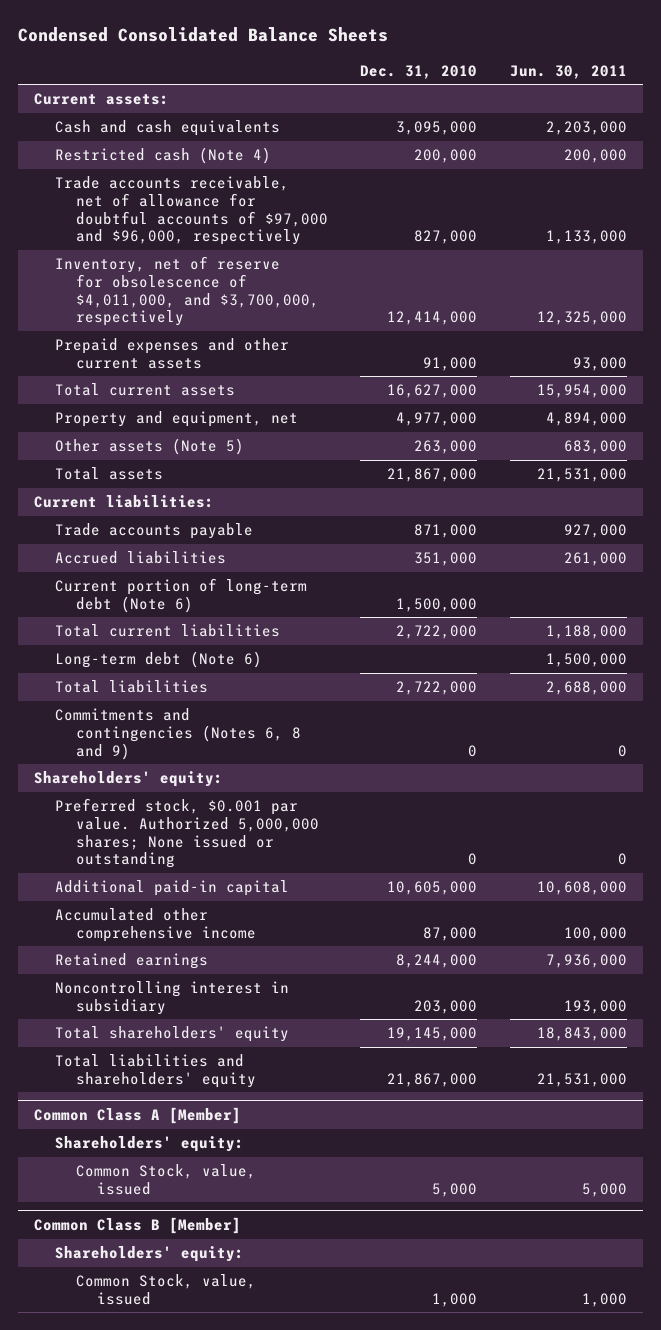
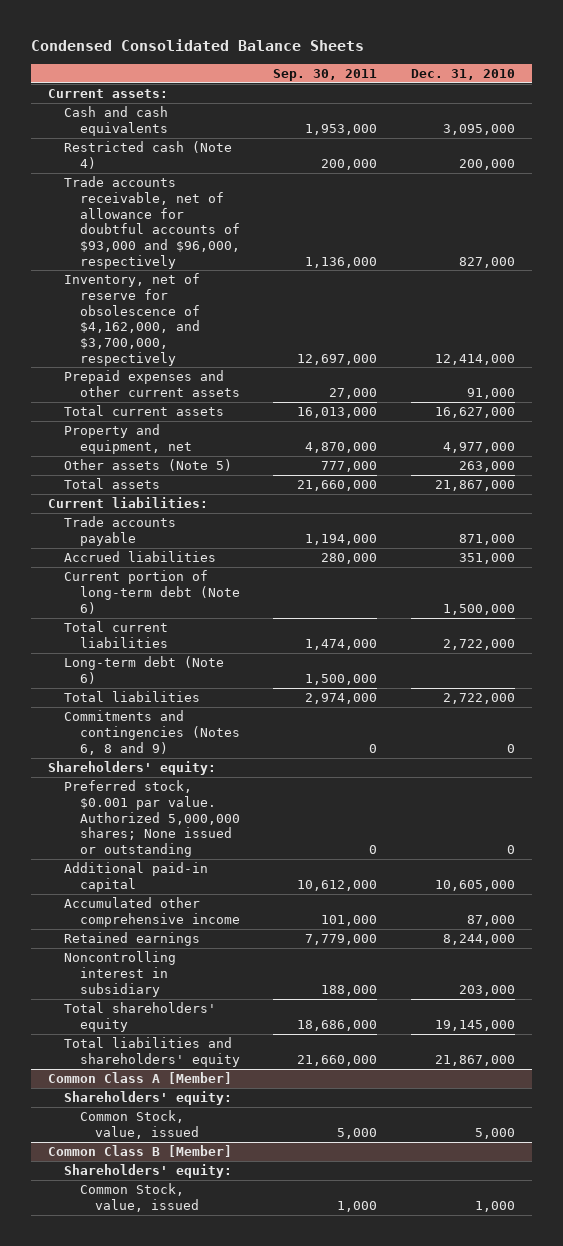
[509,64,627,79] Jun. 30, 2011 -> none
none -> [273,68,378,81] Sep. 30, 2011
[55,176,329,246] Trade accounts receivable, net of allowance for doubtful accounts of $97,000 and $96,000, respectively -> [63,176,240,269] Trade accounts receivable, net of allowance for doubtful accounts of $93,000 and $96,000, respectively
[55,256,320,327] Inventory, net of reserve for obsolescence of $4,011,000, and $3,700,000, respectively -> [63,273,200,366] Inventory, net of reserve for obsolescence of $4,162,000, and $3,700,000, respectively

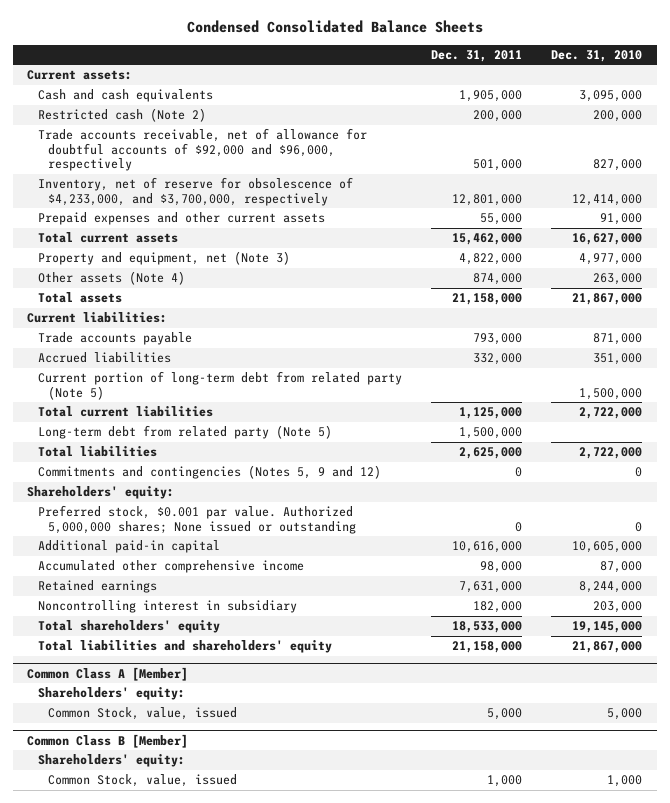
[273,68,378,81] Sep. 30, 2011 -> none
none -> [430,49,522,62] Dec. 31, 2011
[63,141,232,169] Restricted cash (Note 4) -> [37,108,206,123] Restricted cash (Note 2)
[63,176,240,269] Trade accounts receivable, net of allowance for doubtful accounts of $93,000 and $96,000, respectively -> [37,128,367,172] Trade accounts receivable, net of allowance for doubtful accounts of $92,000 and $96,000, respectively
[63,273,200,366] Inventory, net of reserve for obsolescence of $4,162,000, and $3,700,000, respectively -> [37,177,353,206] Inventory, net of reserve for obsolescence of $4,233,000, and $3,700,000, respectively
[63,424,192,454] Property and equipment, net -> [37,251,290,266] Property and equipment, net (Note 3)
[63,459,232,472] Other assets (Note 5) -> [37,271,185,286] Other assets (Note 4)
[63,570,240,614] Current portion of long-term debt (Note 6) -> [37,371,402,400] Current portion of long-term debt from related party (Note 5)
[63,656,224,684] Long-term debt (Note 6) -> [37,425,332,440] Long-term debt from related party (Note 5)
[63,710,240,755] Commitments and contingencies (Notes 6, 8 and 9) -> [37,465,381,480] Commitments and contingencies (Notes 5, 9 and 12)

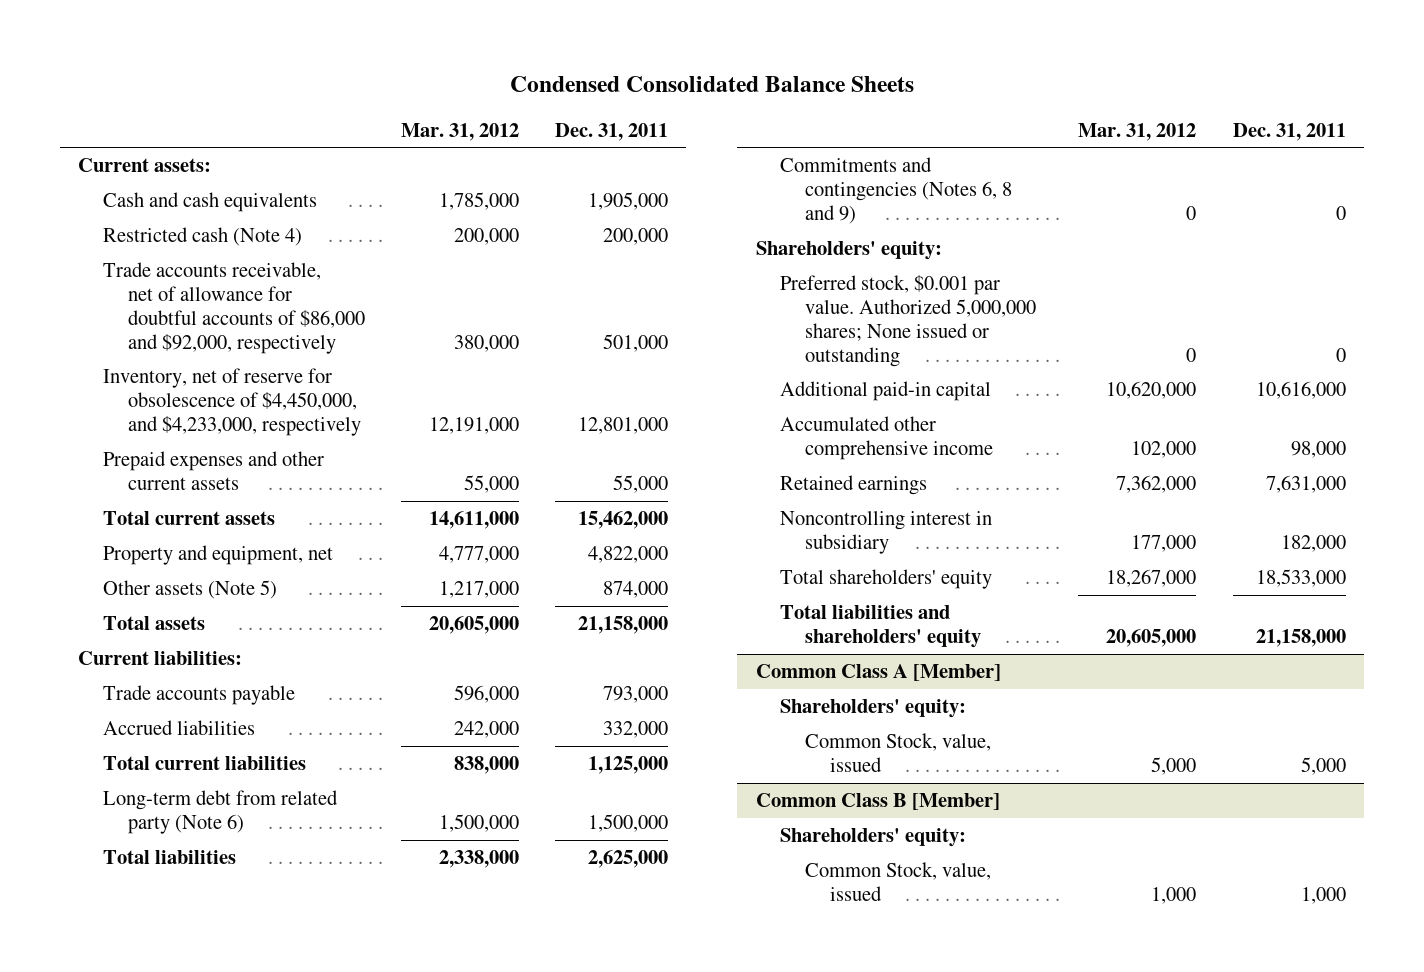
[551,49,643,62] Dec. 31, 2010 -> none
none -> [400,122,519,141] Mar. 31, 2012
[37,108,206,123] Restricted cash (Note 2) -> [102,227,302,247] Restricted cash (Note 4)
[37,128,367,172] Trade accounts receivable, net of allowance for doubtful accounts of $92,000 and $96,000, respectively -> [102,262,365,354] Trade accounts receivable, net of allowance for doubtful accounts of $86,000 and $92,000, respectively
[37,177,353,206] Inventory, net of reserve for obsolescence of $4,233,000, and $3,700,000, respectively -> [102,368,361,436] Inventory, net of reserve for obsolescence of $4,450,000, and $4,233,000, respectively
[37,251,290,266] Property and equipment, net (Note 3) -> [102,545,333,566] Property and equipment, net
[37,271,185,286] Other assets (Note 4) -> [102,580,277,600] Other assets (Note 5)
[37,371,402,400] Current portion of long-term debt from related party (Note 5) -> none
[37,425,332,440] Long-term debt from related party (Note 5) -> [102,790,338,835] Long-term debt from related party (Note 6)
[37,465,381,480] Commitments and contingencies (Notes 5, 9 and 12) -> [780,157,1013,224] Commitments and contingencies (Notes 6, 8 and 9)

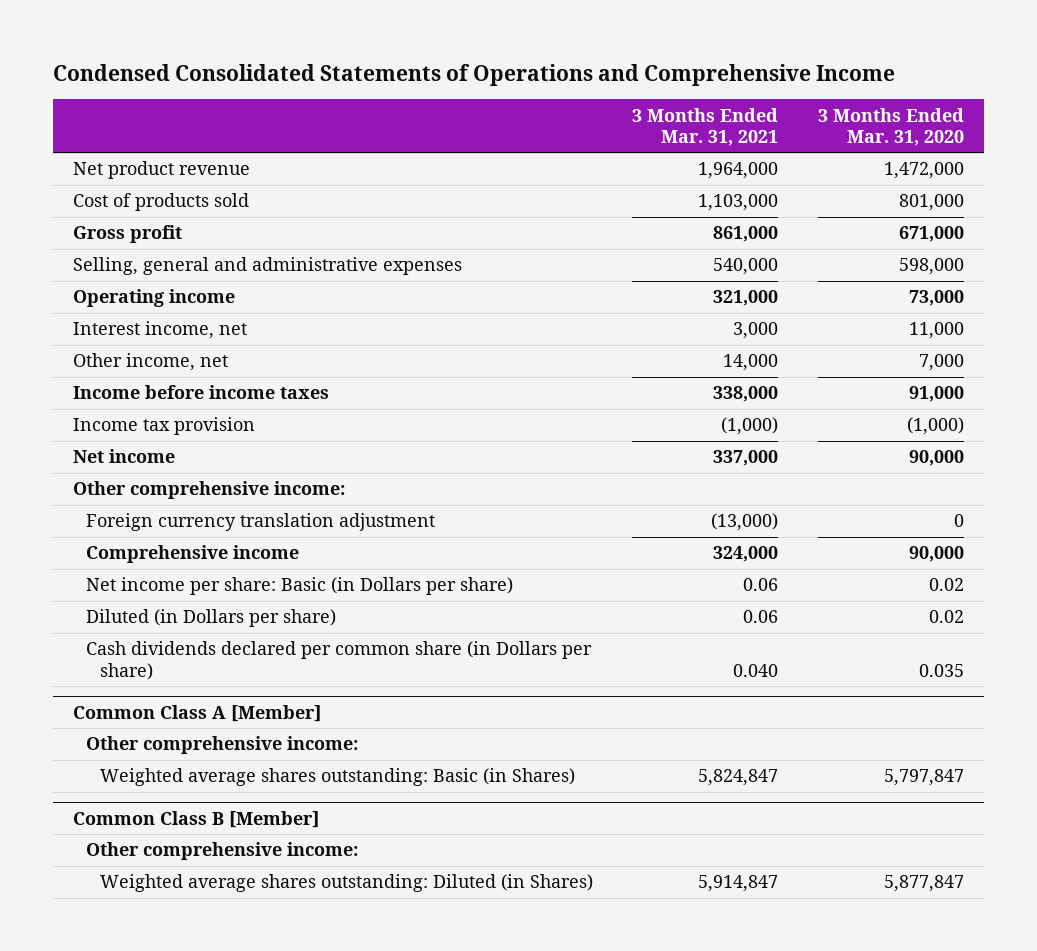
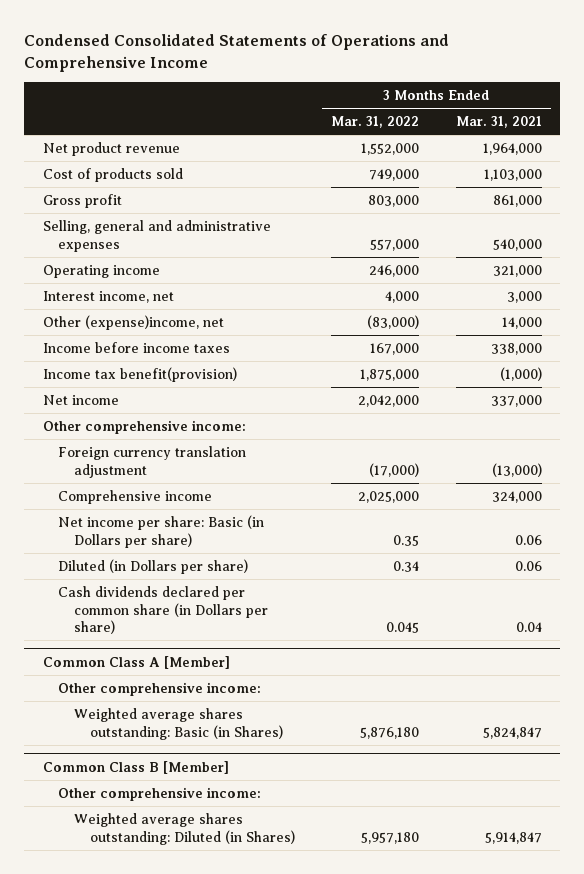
[818,107,965,146] 3 Months Ended Mar. 31, 2020 -> none
none -> [331,115,420,128] Mar. 31, 2022
[72,353,228,372] Other income, net -> [42,314,224,330] Other (expense)income, net
[72,417,255,436] Income tax provision -> [42,366,237,382] Income tax benefit(provision)
[733,663,779,677] 0.040 -> [515,622,542,633] 0.04

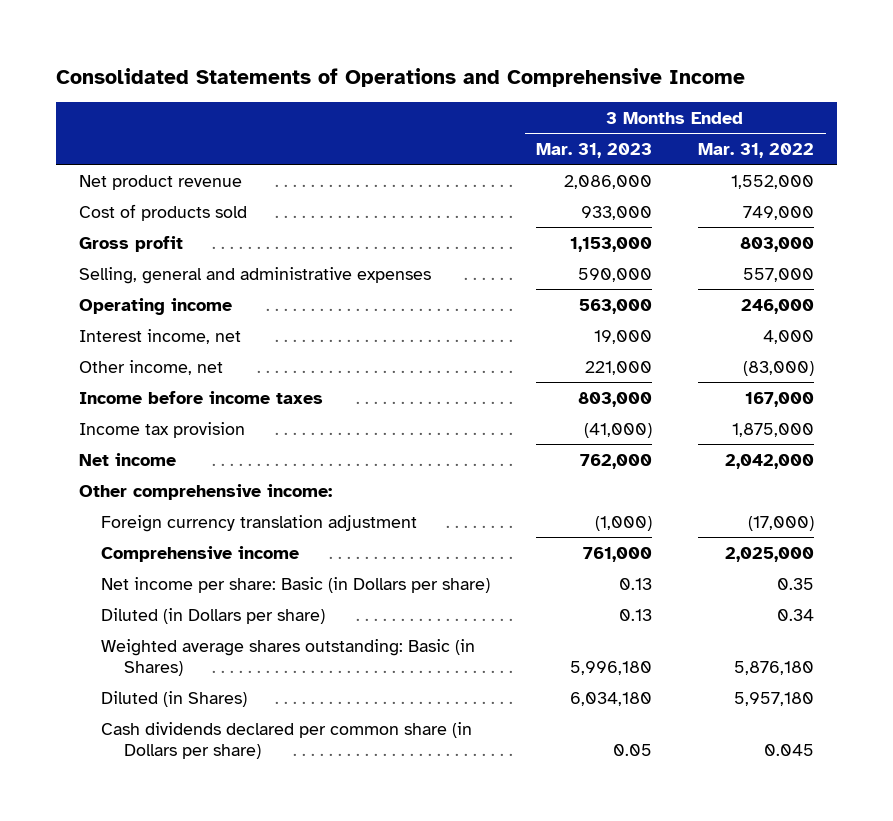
[24,34,450,72] Condensed Consolidated Statements of Operations and Comprehensive Income -> [55,67,745,87] Consolidated Statements of Operations and Comprehensive Income
[455,115,542,128] Mar. 31, 2021 -> none
none -> [536,142,653,158] Mar. 31, 2023
[42,314,224,330] Other (expense)income, net -> [78,359,223,375] Other income, net
[42,366,237,382] Income tax benefit(provision) -> [78,421,245,438] Income tax provision
[42,655,230,669] Common Class A [Member] -> none
[58,681,262,696] Other comprehensive income: -> none
[42,760,229,774] Common Class B [Member] -> none
[58,786,262,801] Other comprehensive income: -> none
[73,812,295,845] Weighted average shares outstanding: Diluted (in Shares) -> [101,690,248,707] Diluted (in Shares)
[58,585,268,635] Cash dividends declared per common share (in Dollars per share) -> [101,721,473,759] Cash dividends declared per common share (in Dollars per share)

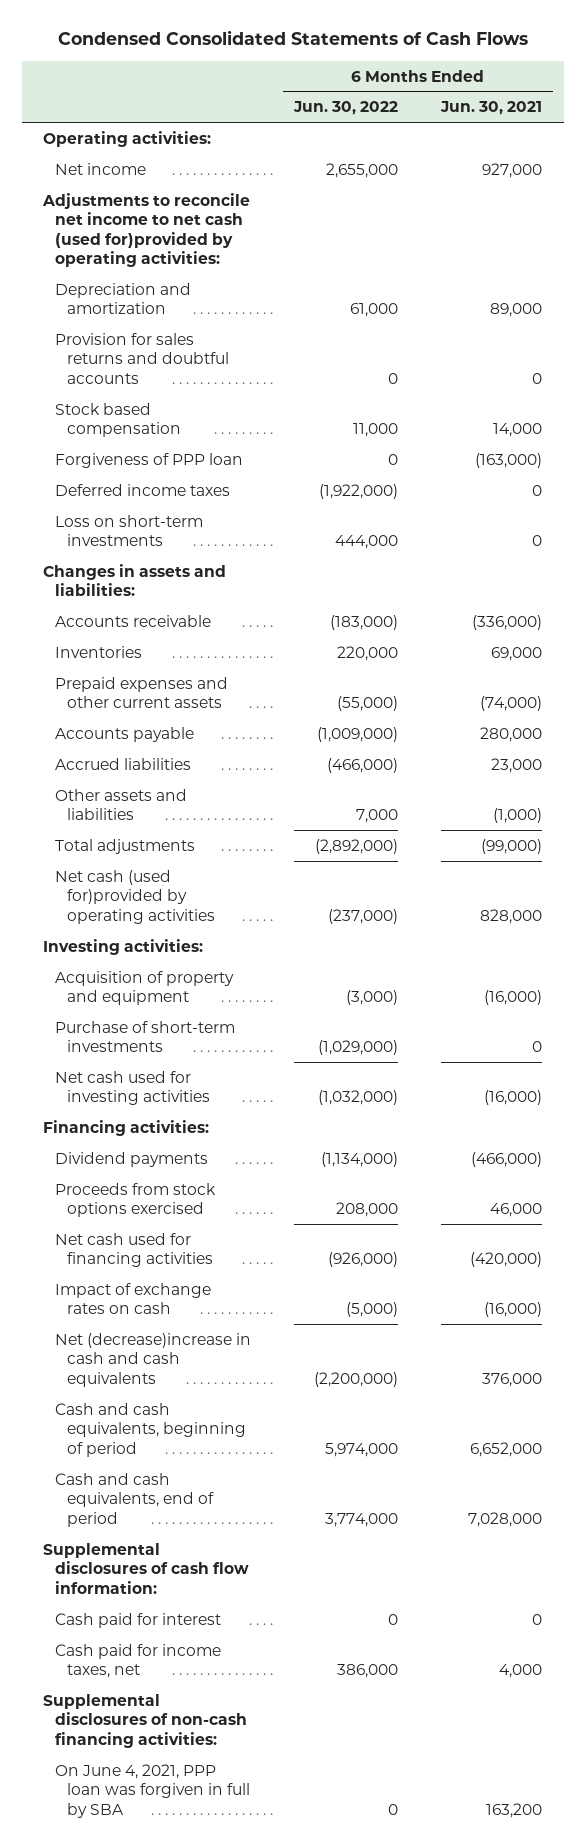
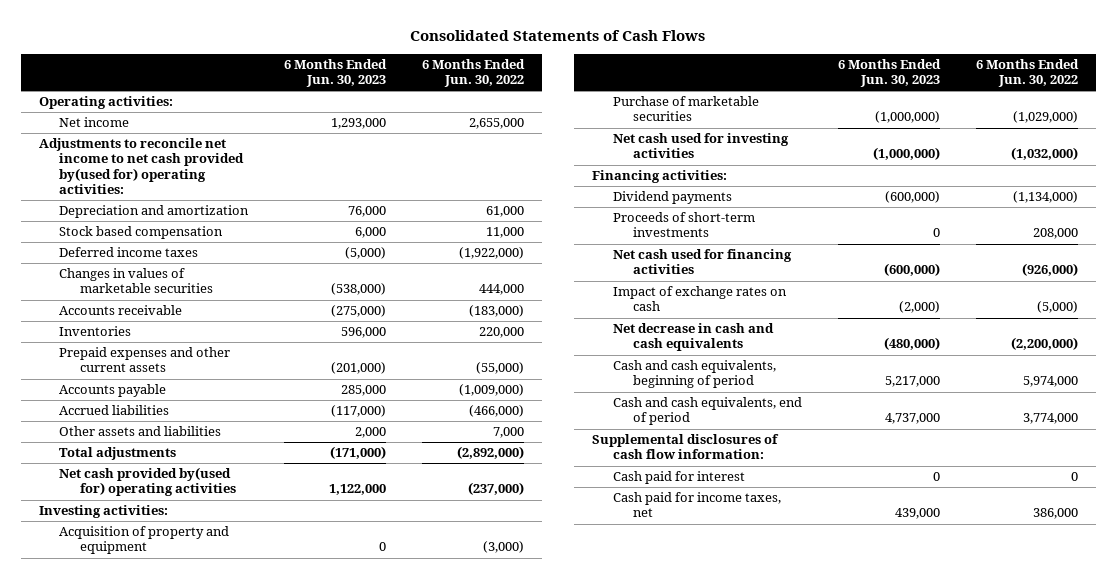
[57,30,528,46] Condensed Consolidated Statements of Cash Flows -> [410,29,706,41] Consolidated Statements of Cash Flows
[440,101,543,116] Jun. 30, 2021 -> none
none -> [284,58,388,87] 6 Months Ended Jun. 30, 2023
[42,192,251,268] Adjustments to reconcile net income to net cash (used for)provided by operating activities: -> [38,138,245,194] Adjustments to reconcile net income to net cash provided by(used for) operating activities:
[55,332,230,384] Provision for sales returns and doubtful accounts -> none
[55,452,244,468] Forgiveness of PPP loan -> none
[43,563,227,597] Changes in assets and liabilities: -> none
[55,514,204,547] Loss on short-term investments -> [59,268,213,294] Changes in values of marketable securities
[55,869,216,924] Net cash (used for)provided by operating activities -> [59,467,236,497] Net cash provided by(used for) operating activities
[55,1020,236,1053] Purchase of short-term investments -> [612,96,759,122] Purchase of marketable securities
[55,1182,217,1218] Proceeds from stock options exercised -> none
none -> [612,212,755,238] Proceeds of short-term investments
[55,1332,252,1387] Net (decrease)increase in cash and cash equivalents -> [612,323,774,352] Net decrease in cash and cash equivalents
[43,1693,248,1748] Supplemental disclosures of non-cash financing activities: -> none
[55,1763,251,1818] On June 4, 2021, PPP loan was forgiven in full by SBA -> none

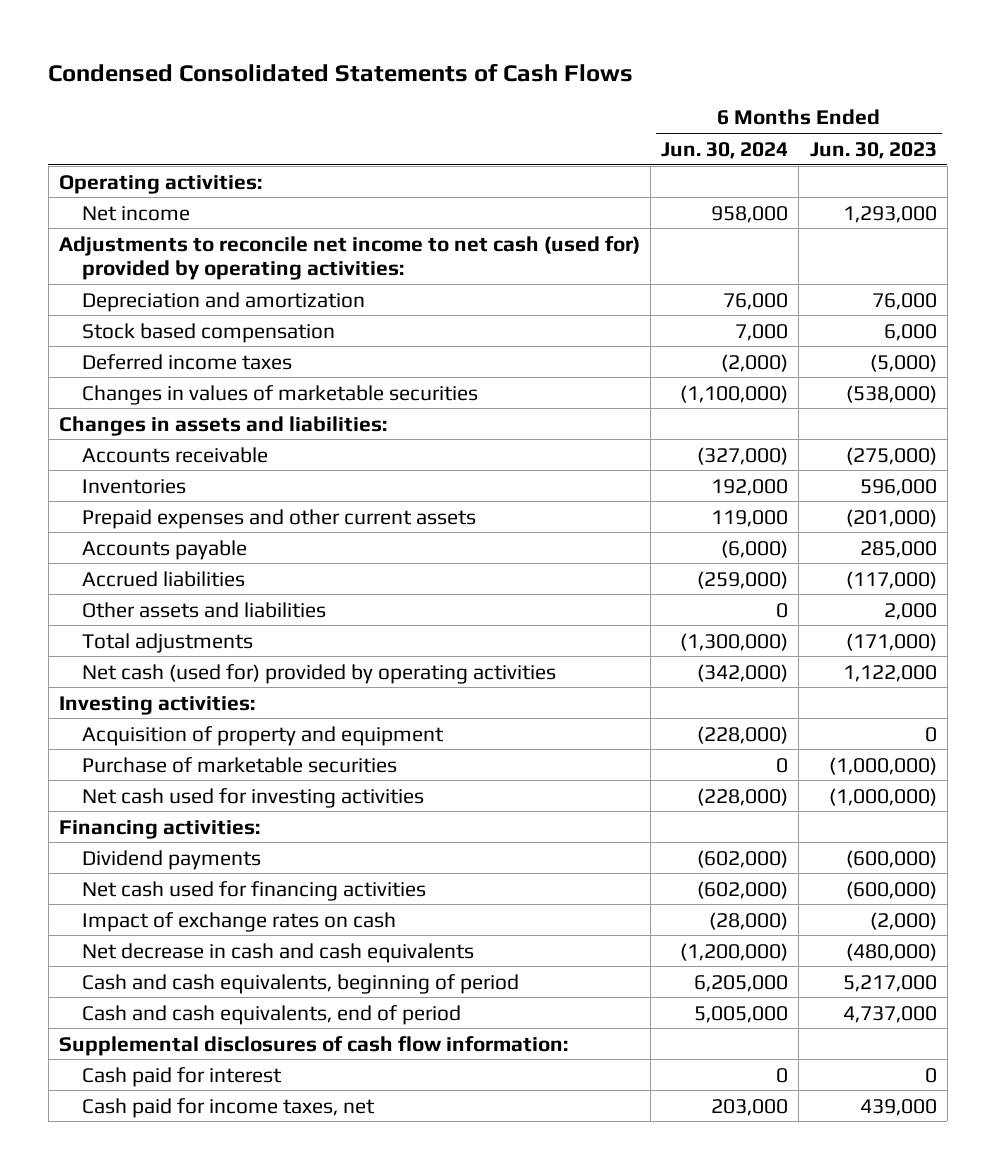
[410,29,706,41] Consolidated Statements of Cash Flows -> [48,62,634,82] Condensed Consolidated Statements of Cash Flows
[422,58,526,87] 6 Months Ended Jun. 30, 2022 -> none
none -> [661,141,789,159] Jun. 30, 2024
[38,138,245,194] Adjustments to reconcile net income to net cash provided by(used for) operating activities: -> [59,235,641,280] Adjustments to reconcile net income to net cash (used for) provided by operating activities:
none -> [59,415,388,436] Changes in assets and liabilities:
[59,467,236,497] Net cash provided by(used for) operating activities -> [82,663,557,684] Net cash (used for) provided by operating activities
[612,212,755,238] Proceeds of short-term investments -> none

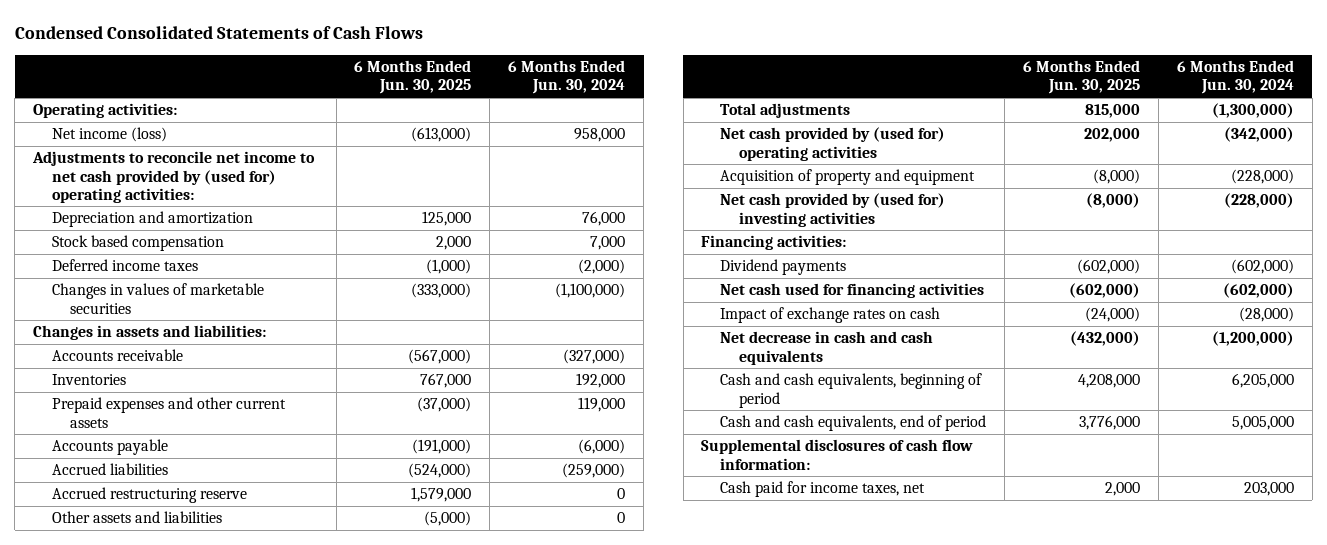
[809,141,937,159] Jun. 30, 2023 -> none
none -> [354,60,472,95] 6 Months Ended Jun. 30, 2025
[82,205,191,221] Net income -> [51,127,167,143] Net income (loss)
[59,235,641,280] Adjustments to reconcile net income to net cash (used for) provided by operating activities: -> [32,151,316,203] Adjustments to reconcile net income to net cash provided by (used for) operating activities:
none -> [51,487,247,504] Accrued restructuring reserve
[59,695,256,715] Investing activities: -> none
[82,663,557,684] Net cash (used for) provided by operating activities -> [720,127,946,161] Net cash provided by (used for) operating activities
[82,756,398,773] Purchase of marketable securities -> none
[82,787,425,808] Net cash used for investing activities -> [720,193,946,227] Net cash provided by (used for) investing activities
[82,1066,283,1087] Cash paid for interest -> none

